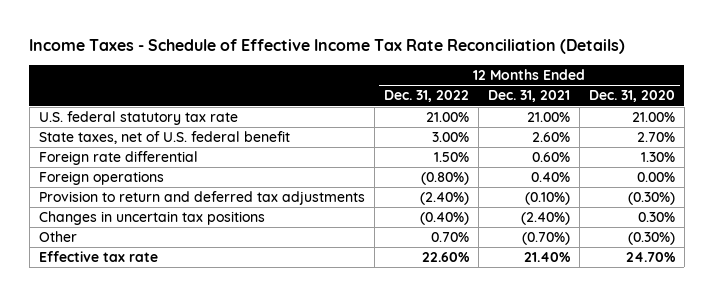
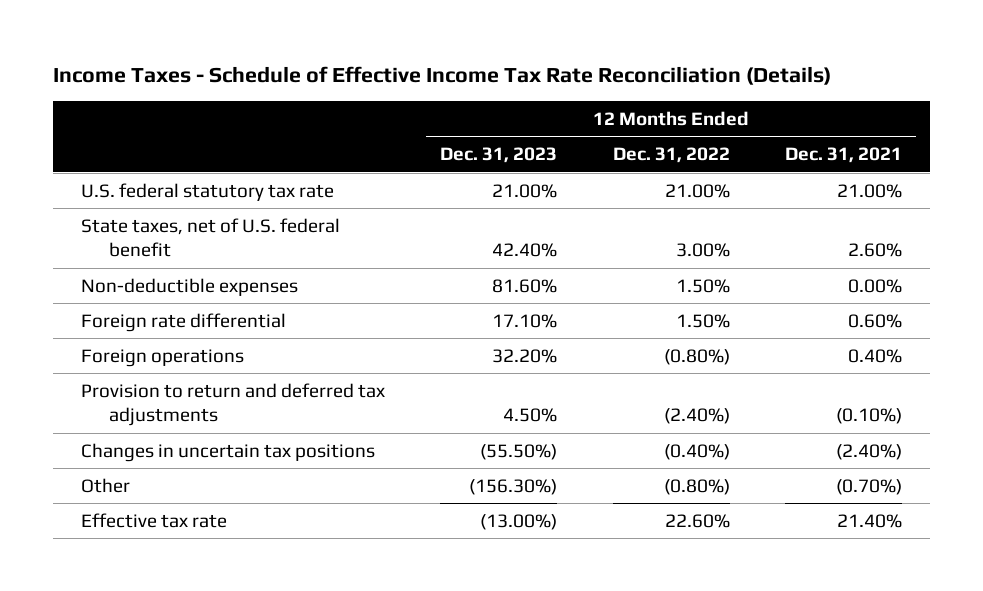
[588,90,675,103] Dec. 31, 2020 -> none
none -> [440,147,558,164] Dec. 31, 2023
none -> [80,277,298,296] Non-deductible expenses
[430,232,469,243] 0.70% -> [663,478,730,495] (0.80%)

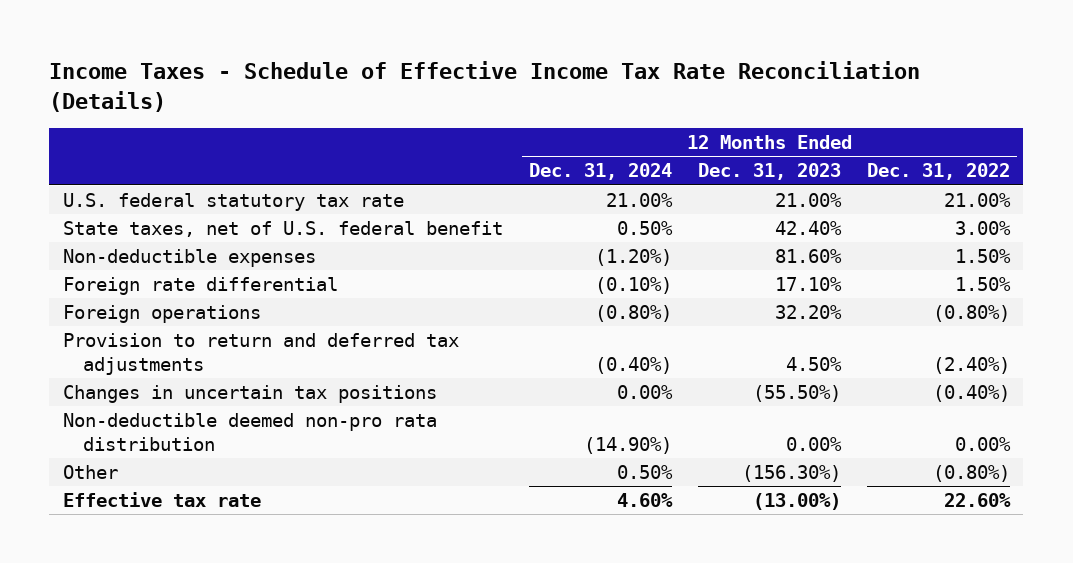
[785,147,903,164] Dec. 31, 2021 -> none
none -> [528,163,672,181] Dec. 31, 2024
none -> [62,413,437,451] Non-deductible deemed non-pro rata distribution

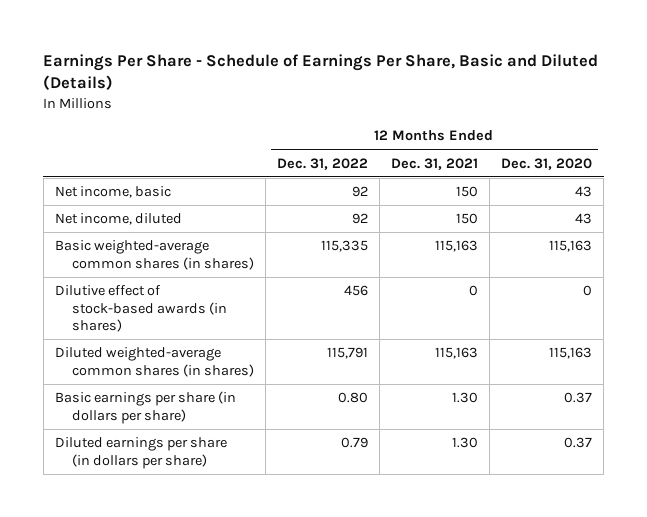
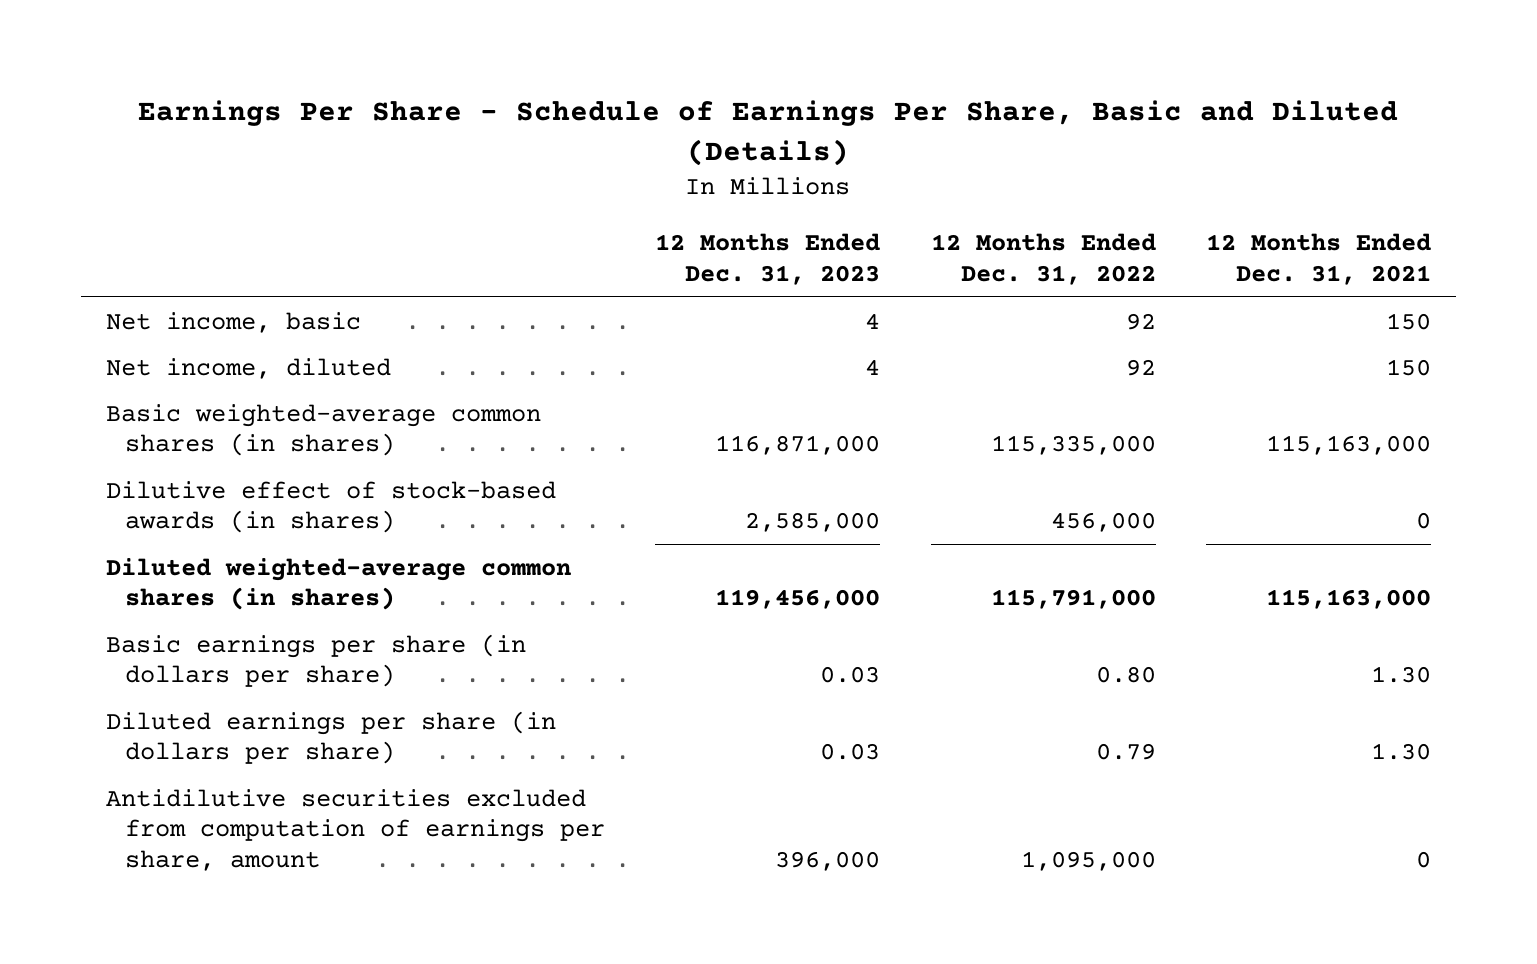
[500,157,592,170] Dec. 31, 2020 -> none
none -> [655,233,881,285] 12 Months Ended Dec. 31, 2023
[320,240,368,253] 115,335 -> [990,435,1156,456] 115,335,000
[434,240,478,253] 115,163 -> [1265,435,1431,456] 115,163,000
[343,285,368,297] 456 -> [1050,512,1156,533] 456,000
[326,347,368,360] 115,791 -> [990,589,1156,610] 115,791,000
[434,347,478,360] 115,163 -> [1265,589,1431,610] 115,163,000
none -> [105,788,605,871] Antidilutive securities excluded from computation of earnings per share, amount

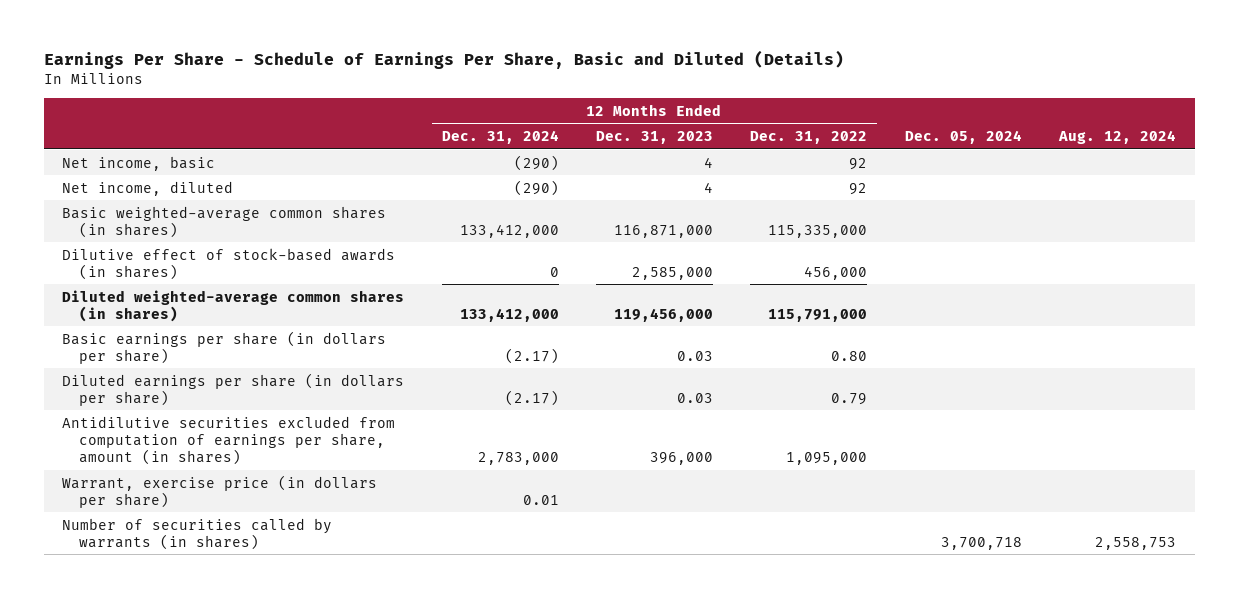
[1205,233,1431,285] 12 Months Ended Dec. 31, 2021 -> none
none -> [441,130,559,145] Dec. 31, 2024
none -> [904,130,1022,145] Dec. 05, 2024
none -> [1057,130,1176,145] Aug. 12, 2024
[105,788,605,871] Antidilutive securities excluded from computation of earnings per share, amount -> [62,415,396,465] Antidilutive securities excluded from computation of earnings per share, amount (in shares)
none -> [62,474,378,508] Warrant, exercise price (in dollars per share)
none -> [62,517,333,550] Number of securities called by warrants (in shares)

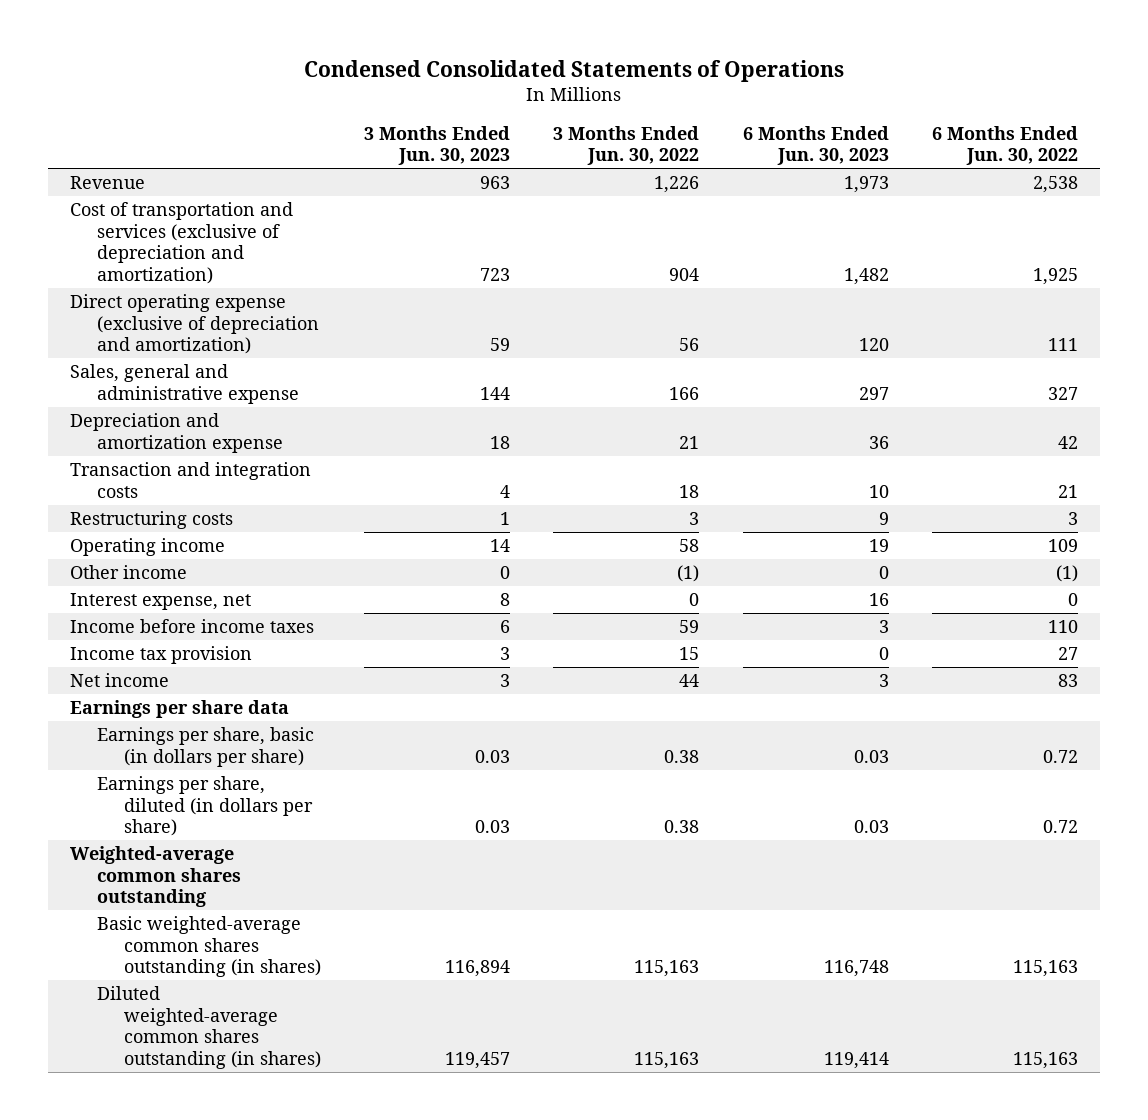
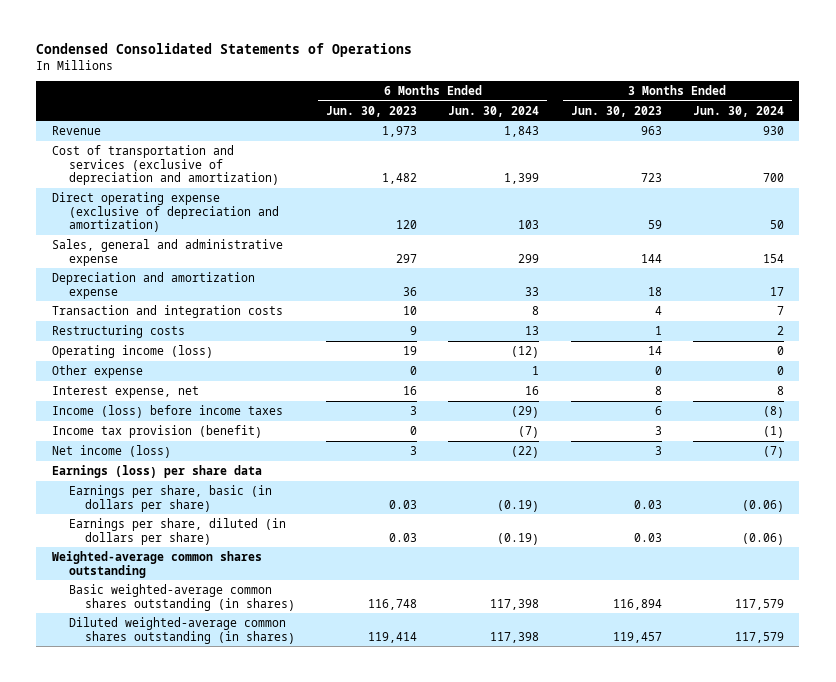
[553,125,700,166] 3 Months Ended Jun. 30, 2022 -> none
[932,125,1079,166] 6 Months Ended Jun. 30, 2022 -> none
none -> [448,105,540,117] Jun. 30, 2024
none -> [692,105,784,117] Jun. 30, 2024
[70,538,226,557] Operating income -> [52,344,214,358] Operating income (loss)
[70,565,188,580] Other income -> [52,364,144,378] Other expense
[70,619,315,634] Income before income taxes -> [52,404,284,418] Income (loss) before income taxes
[70,646,253,665] Income tax provision -> [52,424,263,438] Income tax provision (benefit)
[70,673,170,688] Net income -> [52,444,172,458] Net income (loss)
[70,700,290,719] Earnings per share data -> [52,464,263,478] Earnings (loss) per share data

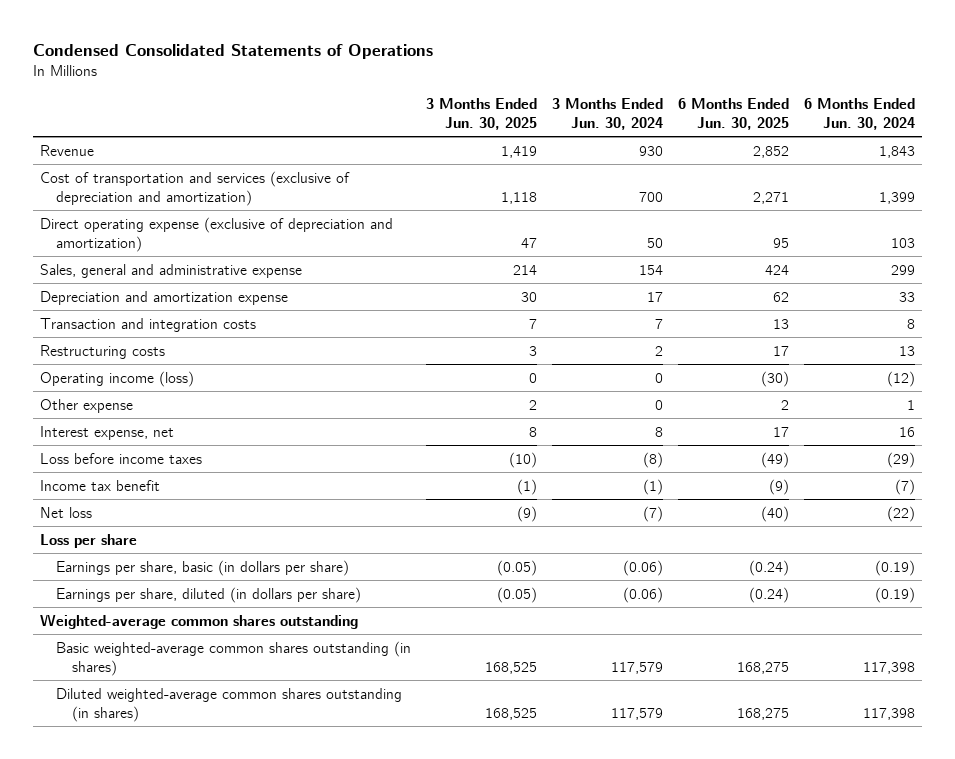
[326,105,418,117] Jun. 30, 2023 -> none
[570,105,662,117] Jun. 30, 2023 -> none
none -> [425,97,537,130] 3 Months Ended Jun. 30, 2025
none -> [677,97,789,130] 6 Months Ended Jun. 30, 2025
[52,404,284,418] Income (loss) before income taxes -> [40,452,203,464] Loss before income taxes
[52,424,263,438] Income tax provision (benefit) -> [40,479,161,491] Income tax benefit
[52,444,172,458] Net income (loss) -> [40,506,93,518] Net loss
[52,464,263,478] Earnings (loss) per share data -> [40,533,138,548] Loss per share

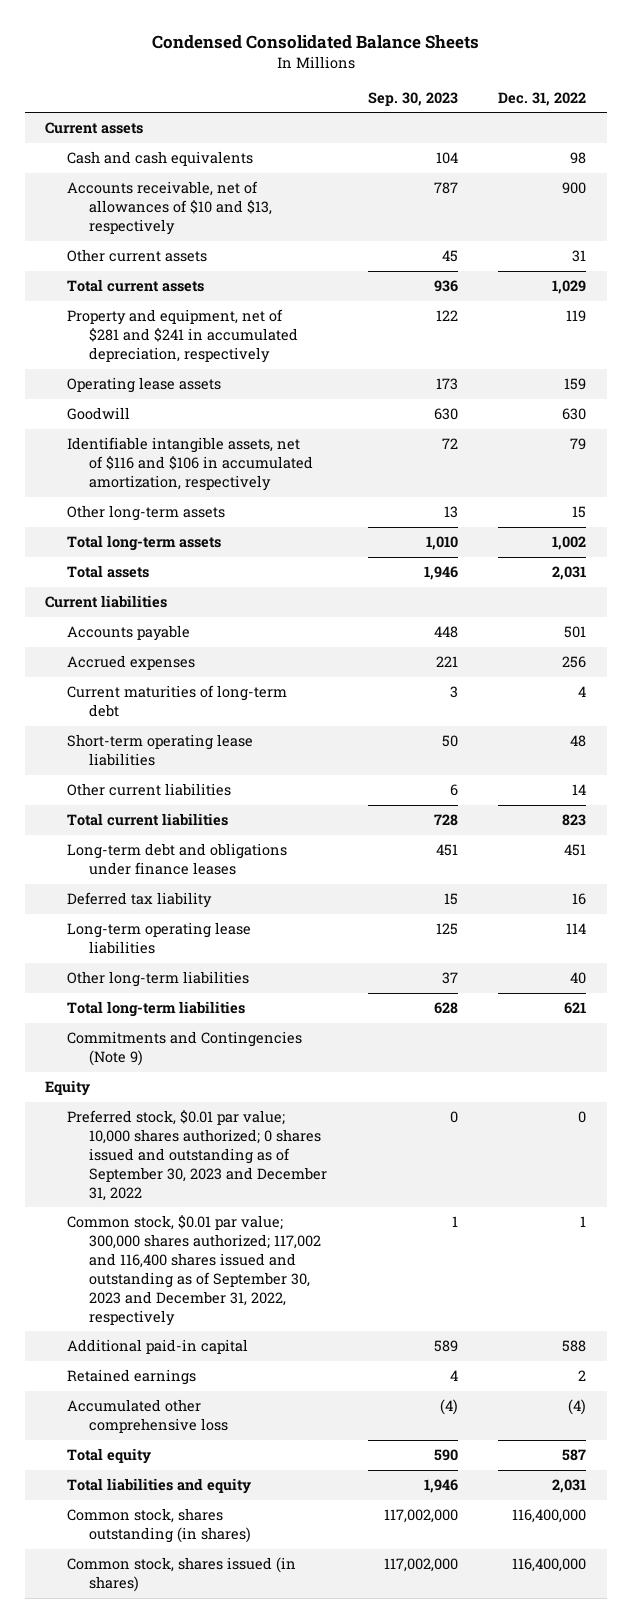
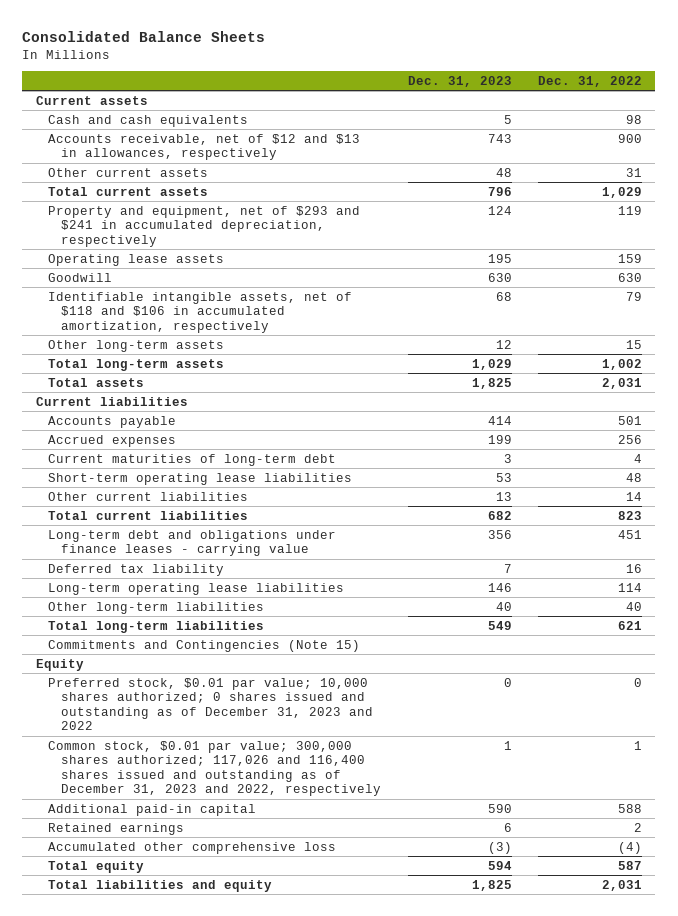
[151,34,479,49] Condensed Consolidated Balance Sheets -> [22,30,266,42] Consolidated Balance Sheets
[367,91,458,106] Sep. 30, 2023 -> none
none -> [407,75,512,87] Dec. 31, 2023
[67,181,273,235] Accounts receivable, net of allowances of $10 and $13, respectively -> [48,133,361,161] Accounts receivable, net of $12 and $13 in allowances, respectively
[67,309,299,363] Property and equipment, net of $281 and $241 in accumulated depreciation, respectively -> [48,205,361,247] Property and equipment, net of $293 and $241 in accumulated depreciation, respectively
[67,437,314,491] Identifiable intangible assets, net of $116 and $106 in accumulated amortization, respectively -> [48,291,353,333] Identifiable intangible assets, net of $118 and $106 in accumulated amortization, respectively
[67,843,288,876] Long-term debt and obligations under finance leases -> [48,529,337,557] Long-term debt and obligations under finance leases - carrying value
[67,1031,303,1067] Commitments and Contingencies (Note 9) -> [48,639,361,652] Commitments and Contingencies (Note 15)
[67,1110,328,1201] Preferred stock, $0.01 par value; 10,000 shares authorized; 0 shares issued and outstanding as of September 30, 2023 and December 31, 2022 -> [48,677,374,731] Preferred stock, $0.01 par value; 10,000 shares authorized; 0 shares issued and outstanding as of December 31, 2023 and 2022
[67,1215,322,1326] Common stock, $0.01 par value; 300,000 shares authorized; 117,002 and 116,400 shares issued and outstanding as of September 30, 2023 and December 31, 2022, respectively -> [48,740,382,797] Common stock, $0.01 par value; 300,000 shares authorized; 117,026 and 116,400 shares issued and outstanding as of December 31, 2023 and 2022, respectively
[67,1508,252,1544] Common stock, shares outstanding (in shares) -> none
[67,1557,297,1593] Common stock, shares issued (in shares) -> none

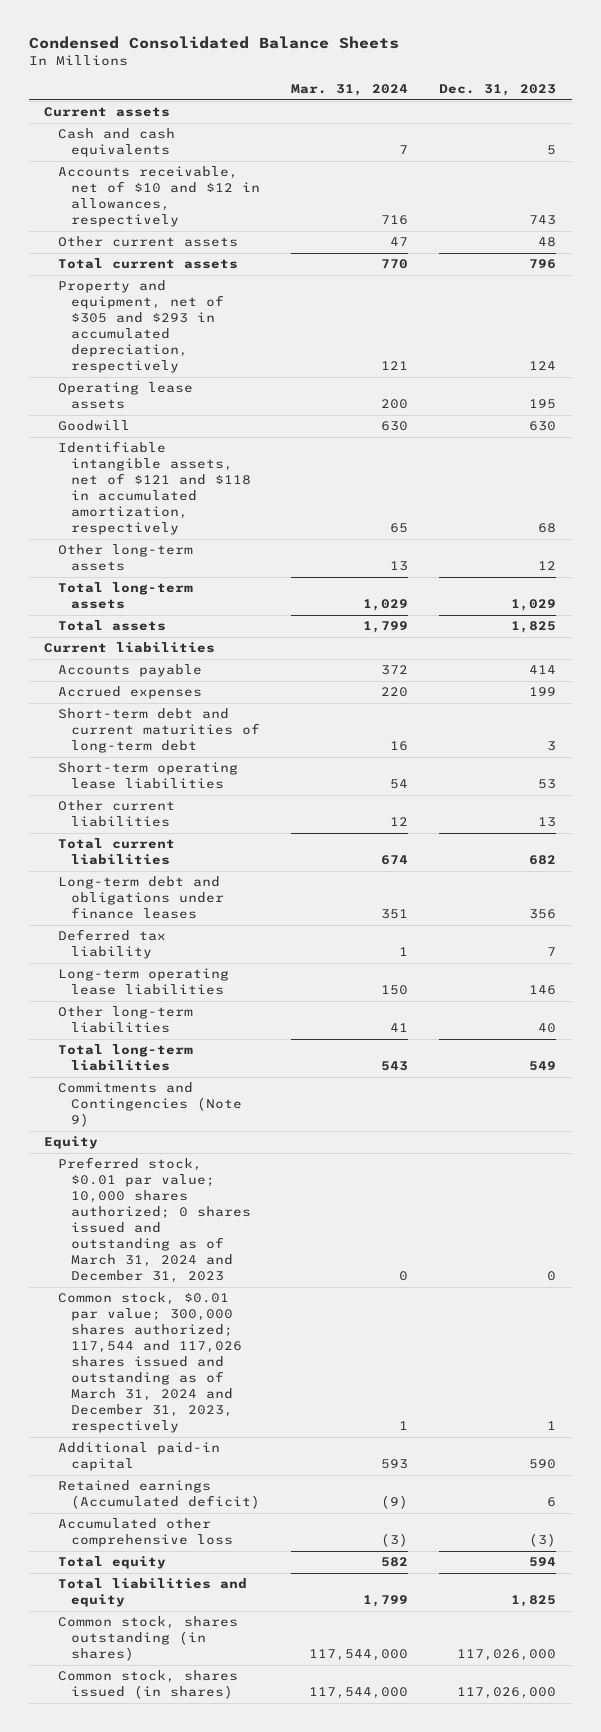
[22,30,266,42] Consolidated Balance Sheets -> [28,36,399,50] Condensed Consolidated Balance Sheets
[538,75,643,87] Dec. 31, 2022 -> none
none -> [291,84,409,97] Mar. 31, 2024
[48,133,361,161] Accounts receivable, net of $12 and $13 in allowances, respectively -> [57,166,261,228] Accounts receivable, net of $10 and $12 in allowances, respectively
[48,205,361,247] Property and equipment, net of $293 and $241 in accumulated depreciation, respectively -> [57,280,225,374] Property and equipment, net of $305 and $293 in accumulated depreciation, respectively
[48,291,353,333] Identifiable intangible assets, net of $118 and $106 in accumulated amortization, respectively -> [57,441,252,536] Identifiable intangible assets, net of $121 and $118 in accumulated amortization, respectively
[48,453,337,466] Current maturities of long-term debt -> [57,708,261,754] Short-term debt and current maturities of long-term debt
[48,529,337,557] Long-term debt and obligations under finance leases - carrying value -> [57,876,225,920] Long-term debt and obligations under finance leases
[48,639,361,652] Commitments and Contingencies (Note 15) -> [57,1082,243,1128] Commitments and Contingencies (Note 9)
[48,677,374,731] Preferred stock, $0.01 par value; 10,000 shares authorized; 0 shares issued and outstanding as of December 31, 2023 and 2022 -> [57,1157,252,1284] Preferred stock, $0.01 par value; 10,000 shares authorized; 0 shares issued and outstanding as of March 31, 2024 and December 31, 2023
[48,740,382,797] Common stock, $0.01 par value; 300,000 shares authorized; 117,026 and 116,400 shares issued and outstanding as of December 31, 2023 and 2022, respectively -> [57,1292,243,1433] Common stock, $0.01 par value; 300,000 shares authorized; 117,544 and 117,026 shares issued and outstanding as of March 31, 2024 and December 31, 2023, respectively
[48,822,185,835] Retained earnings -> [57,1480,261,1510] Retained earnings (Accumulated deficit)
none -> [57,1616,238,1662] Common stock, shares outstanding (in shares)
none -> [57,1670,238,1700] Common stock, shares issued (in shares)

